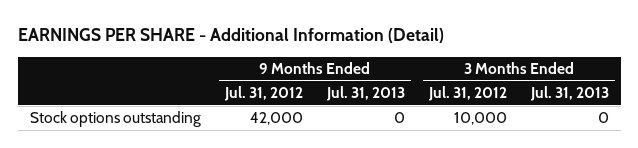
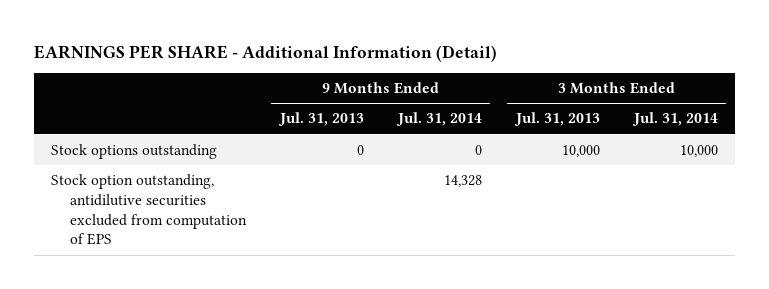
[223,86,303,102] Jul. 31, 2012 -> none
[427,86,507,102] Jul. 31, 2012 -> none
none -> [395,112,482,127] Jul. 31, 2014
none -> [631,112,718,127] Jul. 31, 2014
[597,112,609,124] 0 -> [561,145,600,158] 10,000
none -> [50,174,247,246] Stock option outstanding, antidilutive securities excluded from computation of EPS

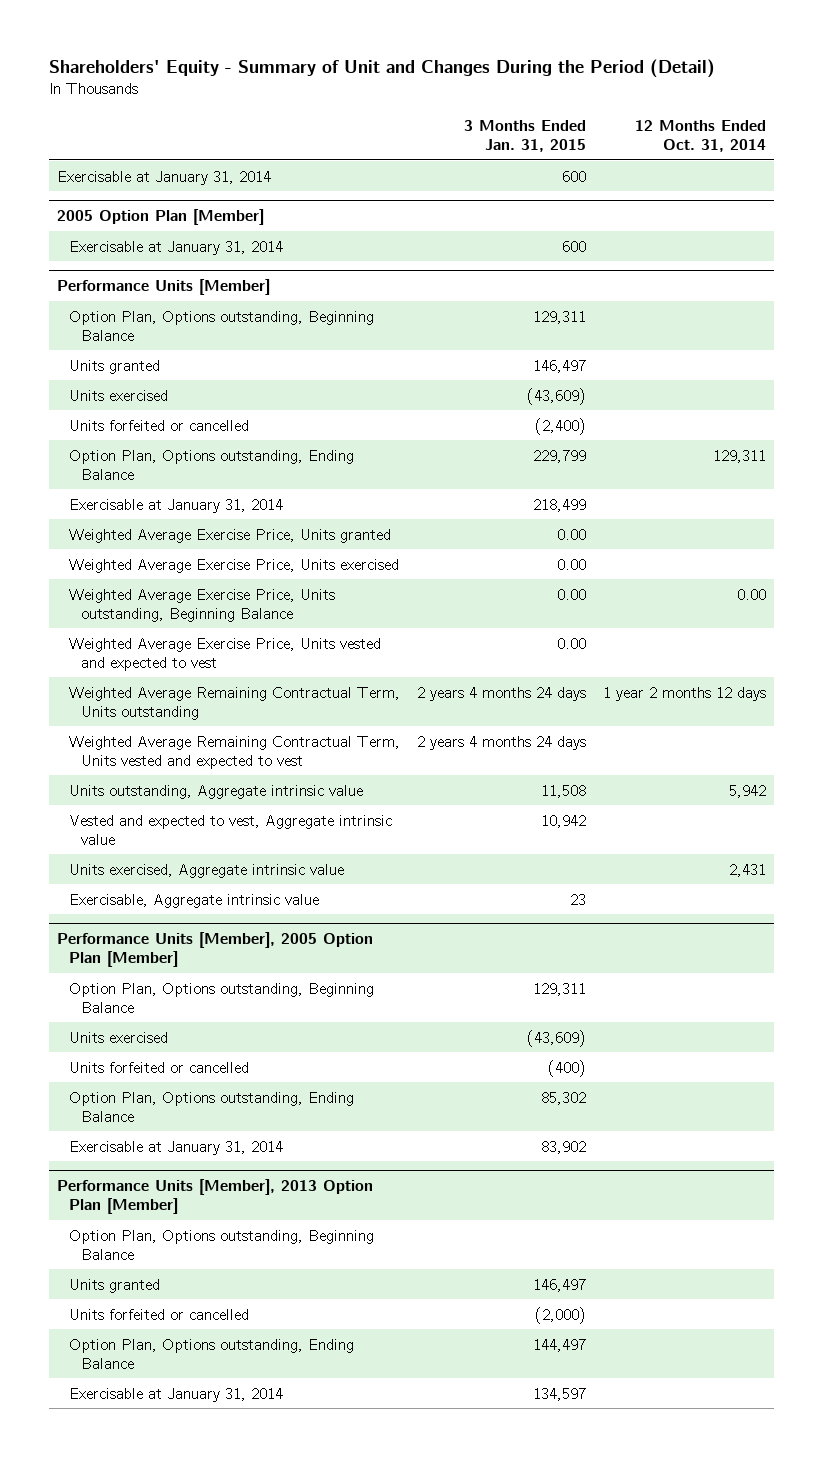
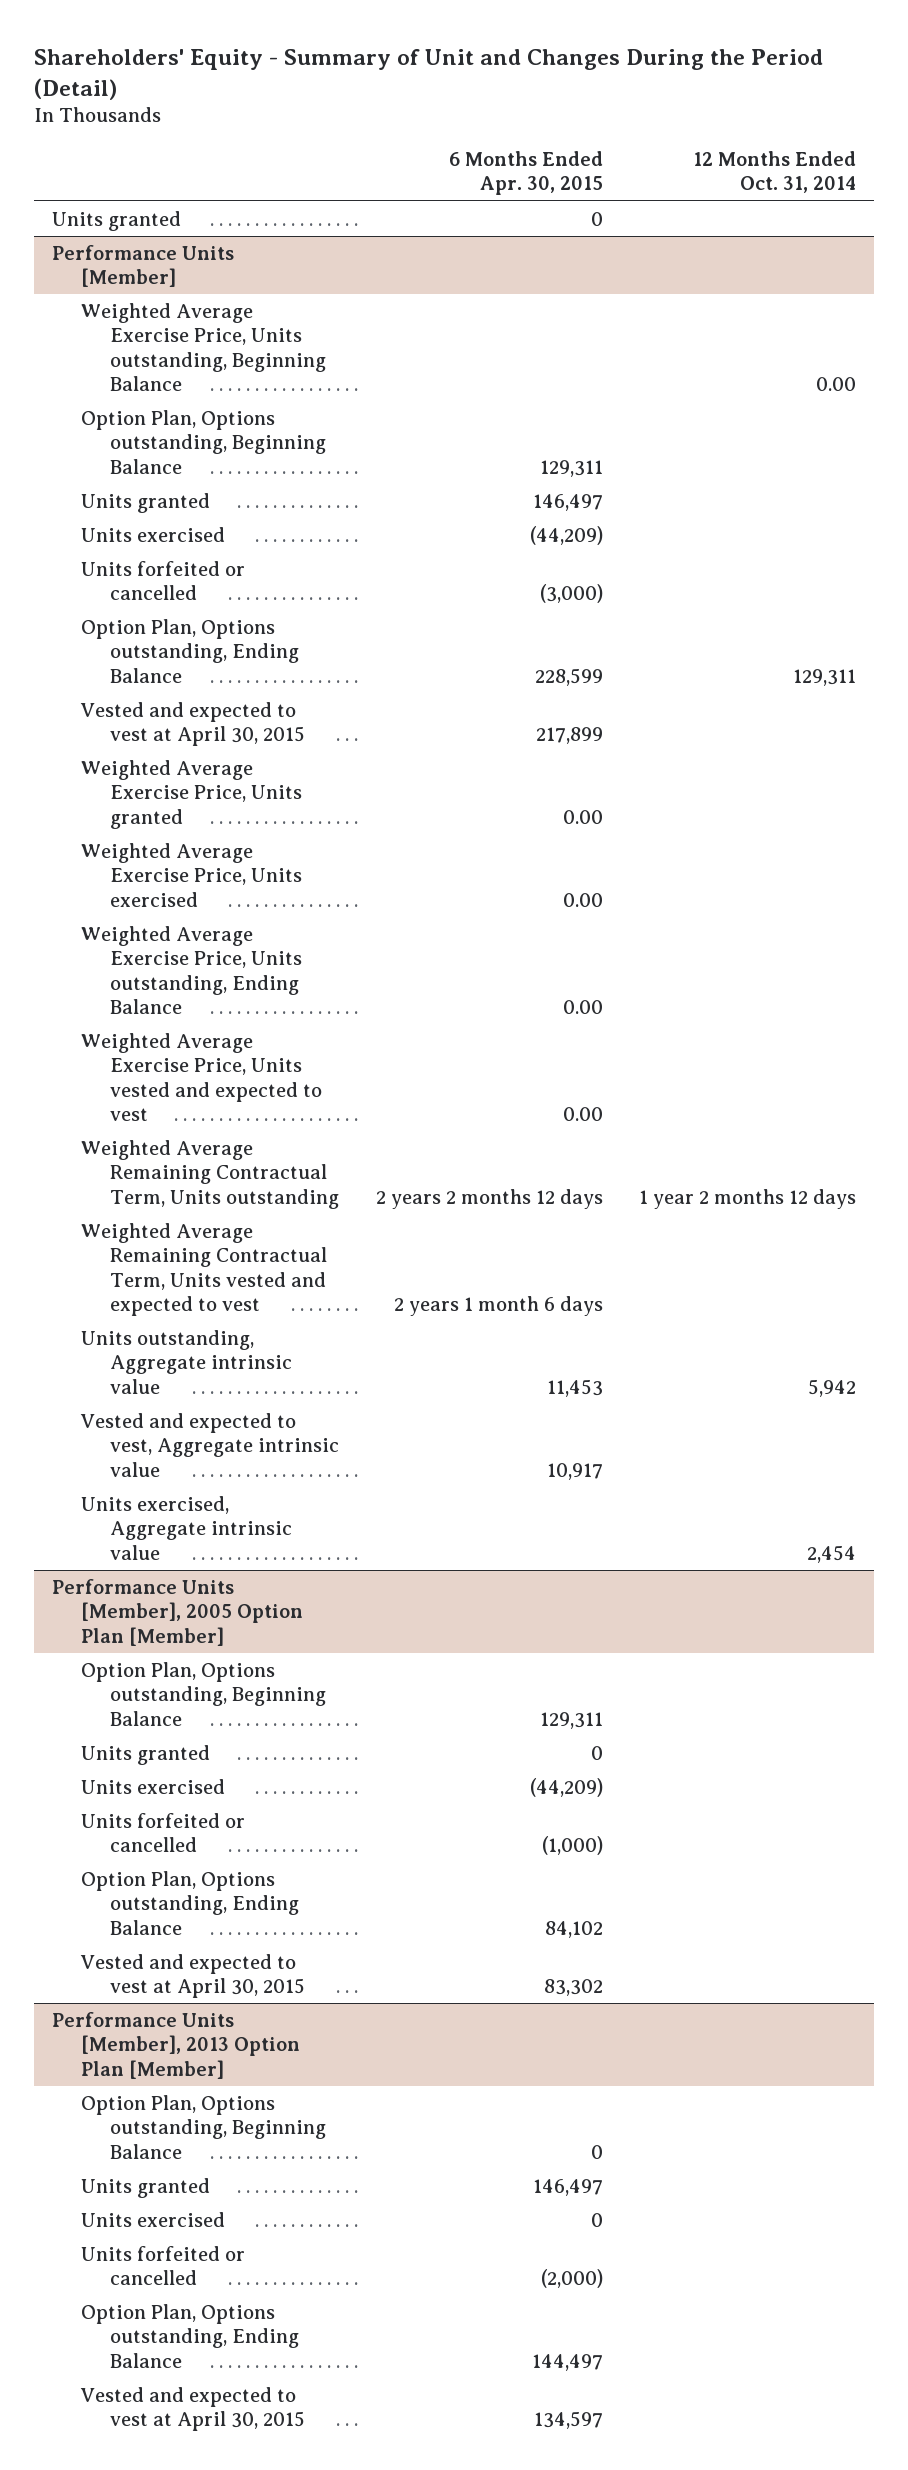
[463,119,586,152] 3 Months Ended Jan. 31, 2015 -> none
none -> [448,151,603,196] 6 Months Ended Apr. 30, 2015
[57,170,272,185] Exercisable at January 31, 2014 -> none
[57,209,265,226] 2005 Option Plan [Member] -> none
[68,240,283,255] Exercisable at January 31, 2014 -> none
none -> [51,210,181,231] Units granted
[68,588,335,622] Weighted Average Exercise Price, Units outstanding, Beginning Balance -> [81,302,327,392] Weighted Average Exercise Price, Units outstanding, Beginning Balance
[68,498,283,513] Exercisable at January 31, 2014 -> [80,701,306,747] Vested and expected to vest at April 30, 2015
none -> [81,925,303,1015] Weighted Average Exercise Price, Units outstanding, Ending Balance
[68,893,319,908] Exercisable, Aggregate intrinsic value -> none
[728,863,766,877] 2,431 -> [807,1544,857,1563] 2,454
none -> [81,1744,211,1765] Units granted
[68,1140,283,1155] Exercisable at January 31, 2014 -> [80,1953,306,1999] Vested and expected to vest at April 30, 2015
none -> [81,2211,226,2227] Units exercised
[68,1387,283,1402] Exercisable at January 31, 2014 -> [80,2386,306,2432] Vested and expected to vest at April 30, 2015

